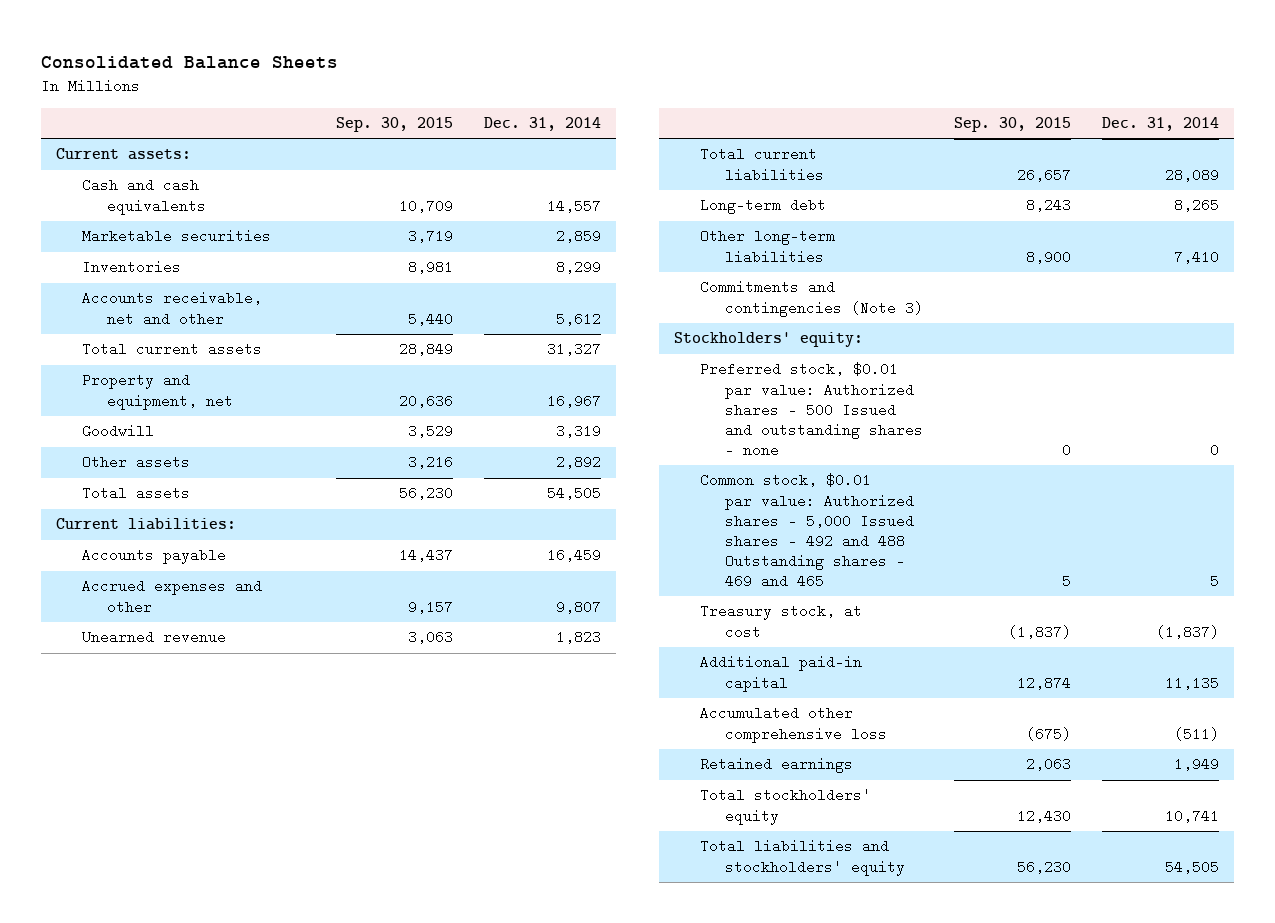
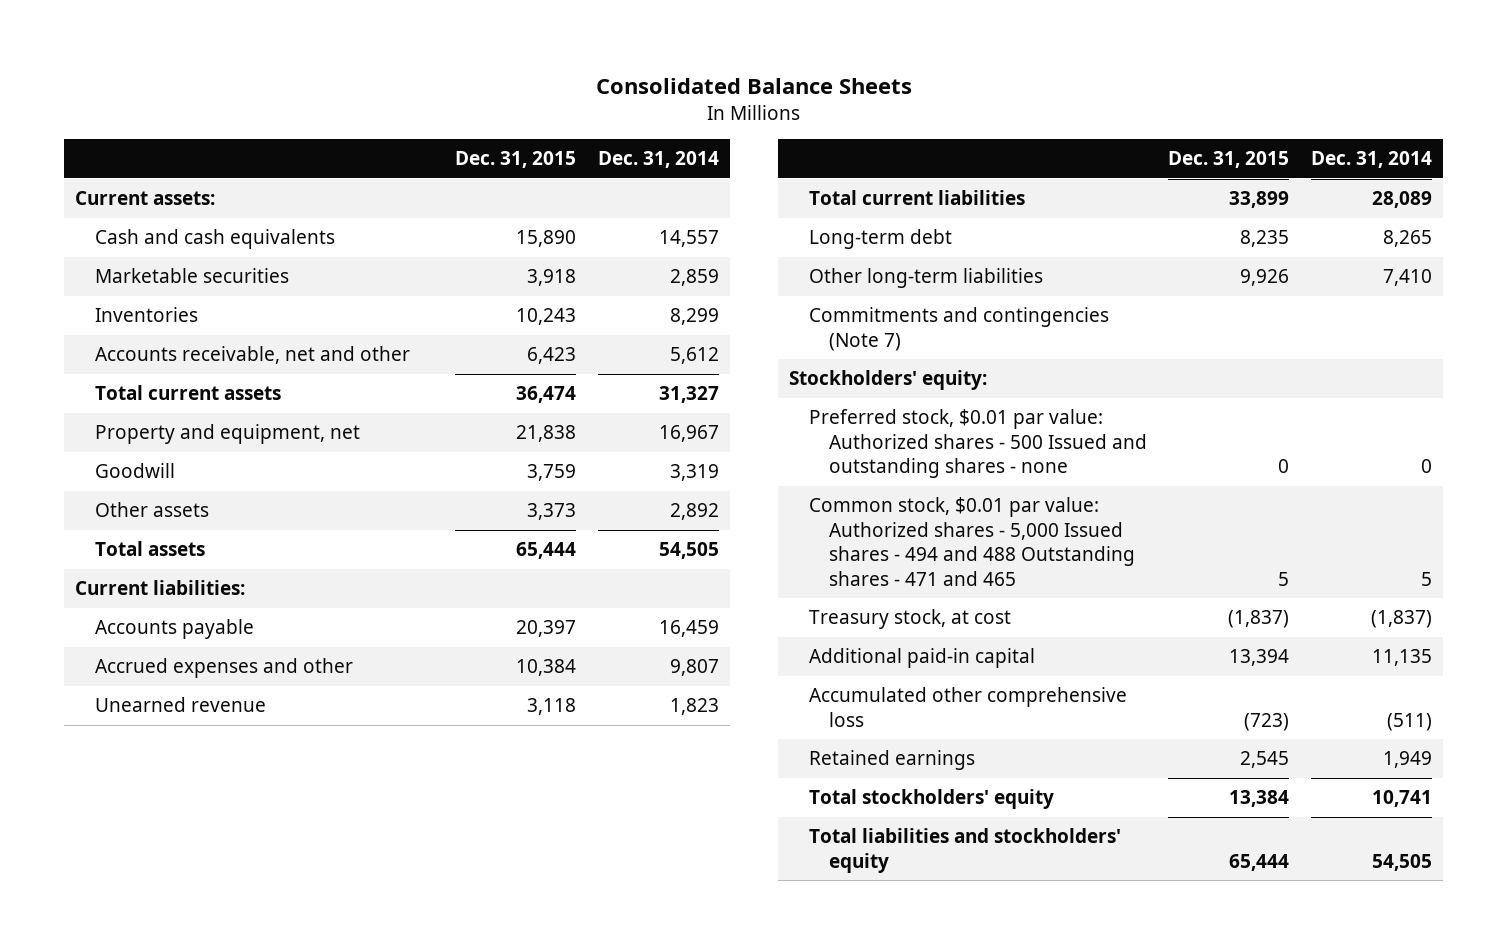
[336,117,454,133] Sep. 30, 2015 -> none
none -> [455,151,577,169] Dec. 31, 2015
[699,280,924,317] Commitments and contingencies (Note 3) -> [808,307,1109,351] Commitments and contingencies (Note 7)
[699,473,915,589] Common stock, $0.01 par value: Authorized shares - 5,000 Issued shares - 492 and 488 Outstanding shares - 469 and 465 -> [808,497,1135,586] Common stock, $0.01 par value: Authorized shares - 5,000 Issued shares - 494 and 488 Outstanding shares - 471 and 465

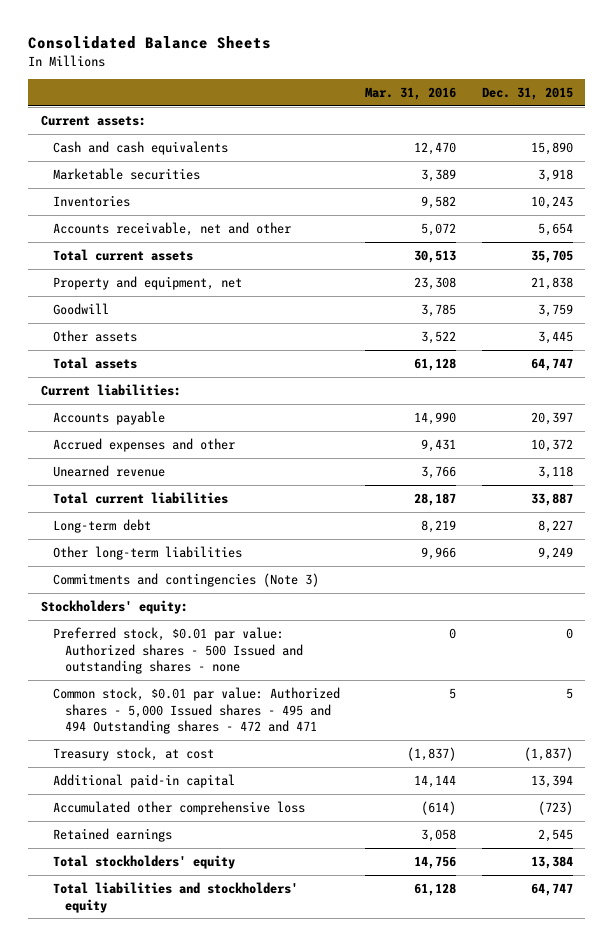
[597,151,719,169] Dec. 31, 2014 -> none
none -> [365,87,457,101] Mar. 31, 2016
[527,347,577,365] 6,423 -> [537,222,573,236] 5,654
[516,386,577,404] 36,474 -> [530,249,573,263] 35,705
[527,503,577,521] 3,373 -> [537,330,573,344] 3,445
[516,542,577,560] 65,444 -> [530,357,573,371] 64,747
[516,659,577,677] 10,384 -> [530,438,573,452] 10,372
[1229,191,1290,209] 33,899 -> [530,492,573,506] 33,887
[1240,230,1290,248] 8,235 -> [537,519,573,533] 8,227
[1240,269,1290,287] 9,926 -> [537,546,573,560] 9,249
[808,307,1109,351] Commitments and contingencies (Note 7) -> [52,572,319,587] Commitments and contingencies (Note 3)
[808,497,1135,586] Common stock, $0.01 par value: Authorized shares - 5,000 Issued shares - 494 and 488 Outstanding shares - 471 and 465 -> [52,686,340,735] Common stock, $0.01 par value: Authorized shares - 5,000 Issued shares - 495 and 494 Outstanding shares - 472 and 471
[1229,853,1290,871] 65,444 -> [530,882,573,896] 64,747

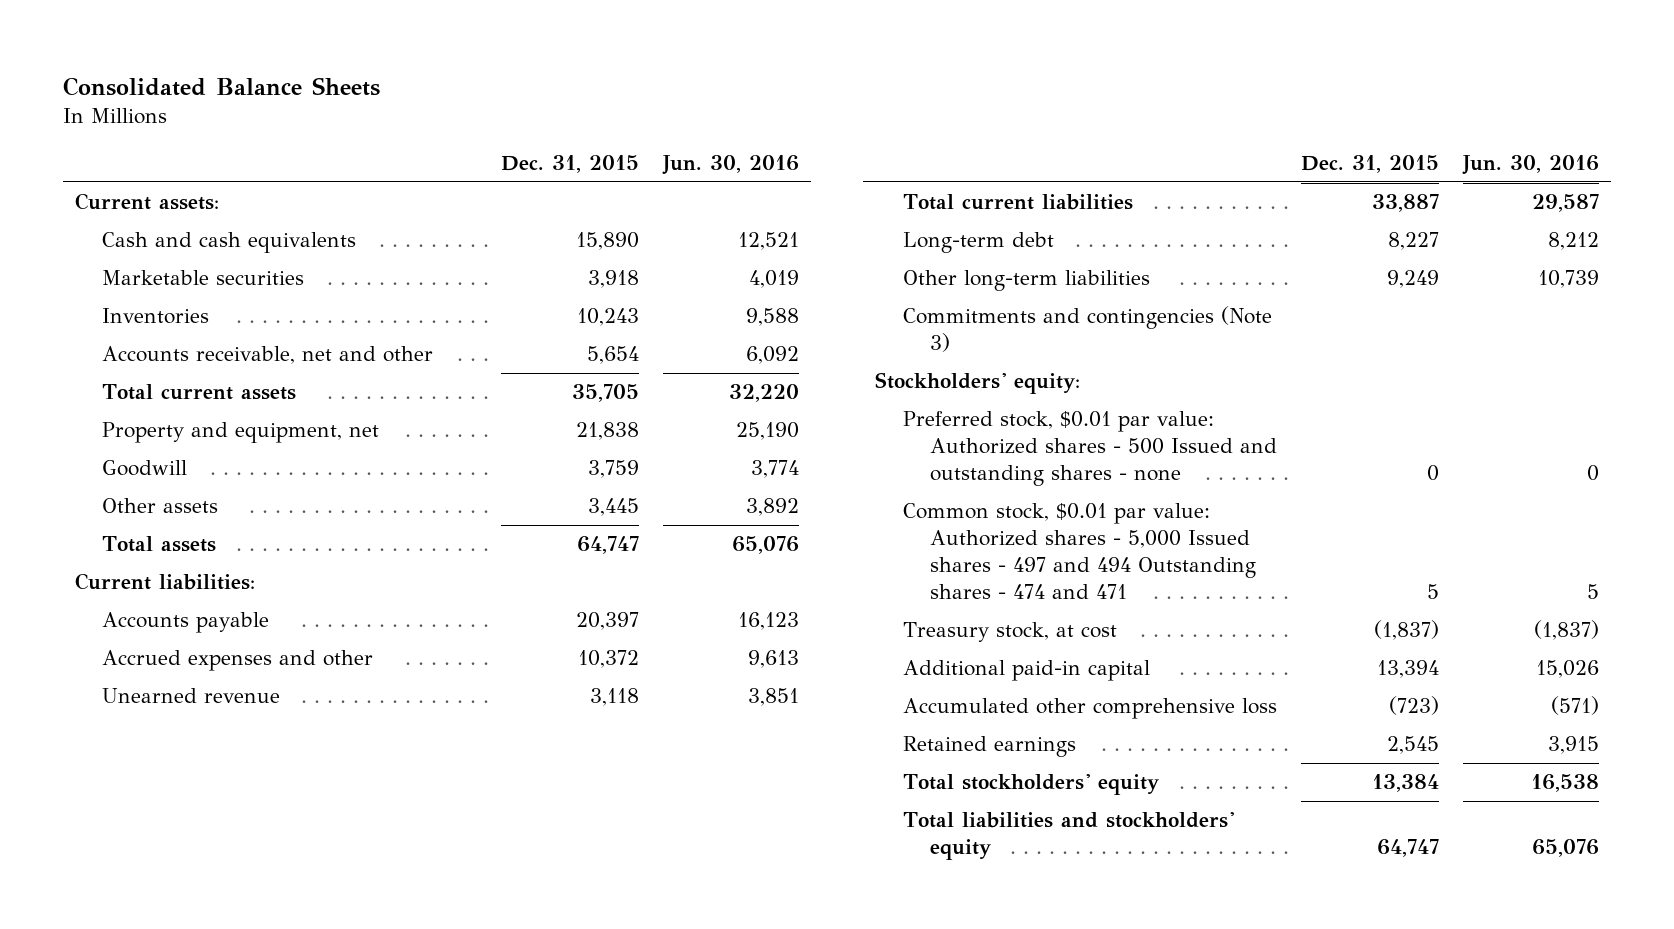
[365,87,457,101] Mar. 31, 2016 -> none
none -> [661,155,799,176] Jun. 30, 2016
[52,686,340,735] Common stock, $0.01 par value: Authorized shares - 5,000 Issued shares - 495 and 494 Outstanding shares - 472 and 471 -> [902,503,1257,599] Common stock, $0.01 par value: Authorized shares - 5,000 Issued shares - 497 and 494 Outstanding shares - 474 and 471

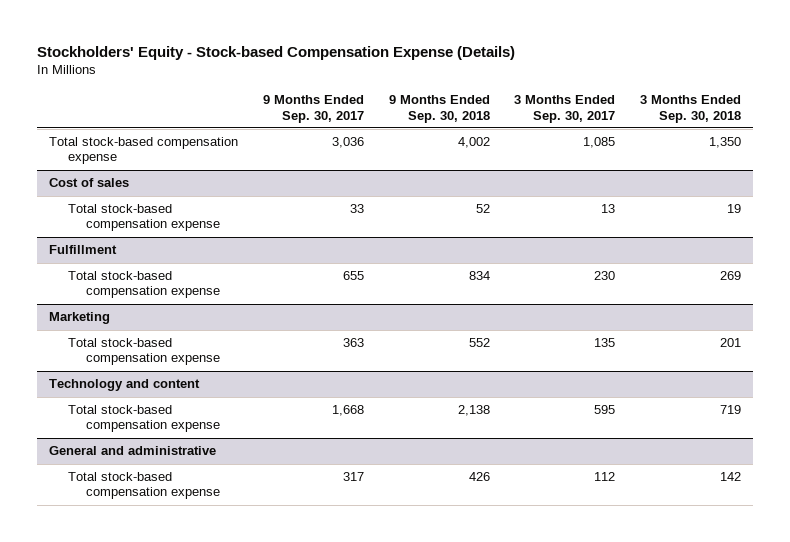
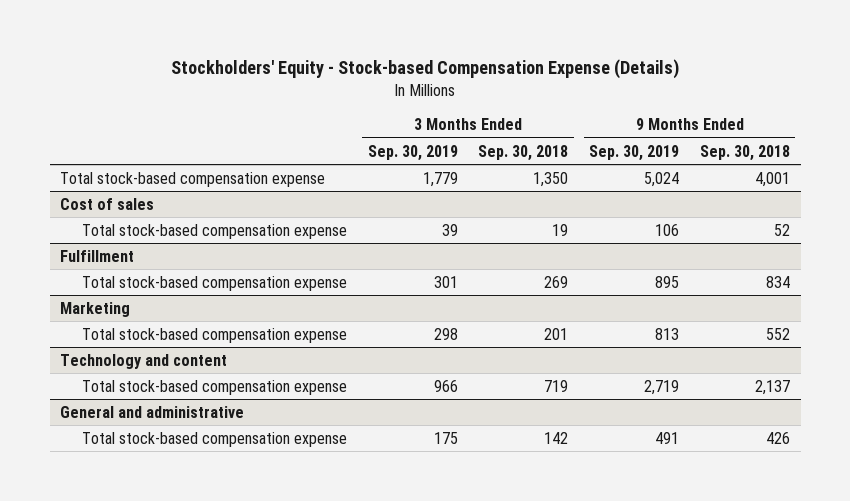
[262,95,364,123] 9 Months Ended Sep. 30, 2017 -> none
[514,95,616,123] 3 Months Ended Sep. 30, 2017 -> none
none -> [367,144,458,161] Sep. 30, 2019
none -> [589,144,680,161] Sep. 30, 2019
[457,137,490,149] 4,002 -> [755,171,791,187] 4,001
[457,405,490,417] 2,138 -> [755,379,791,395] 2,137

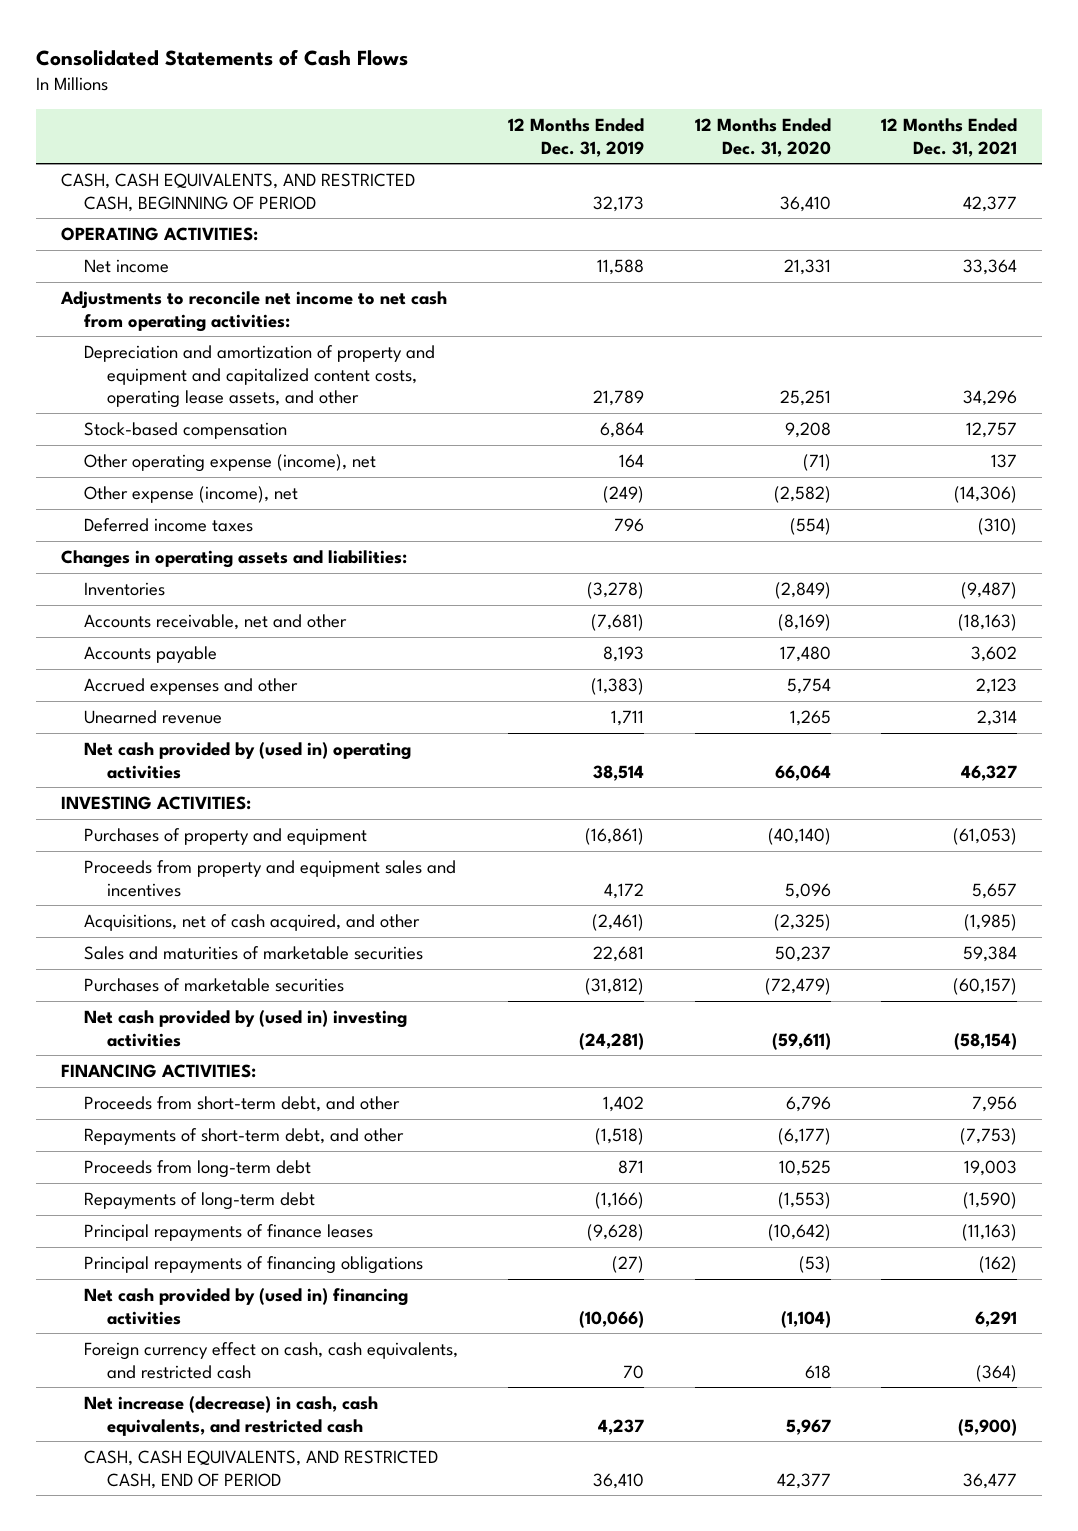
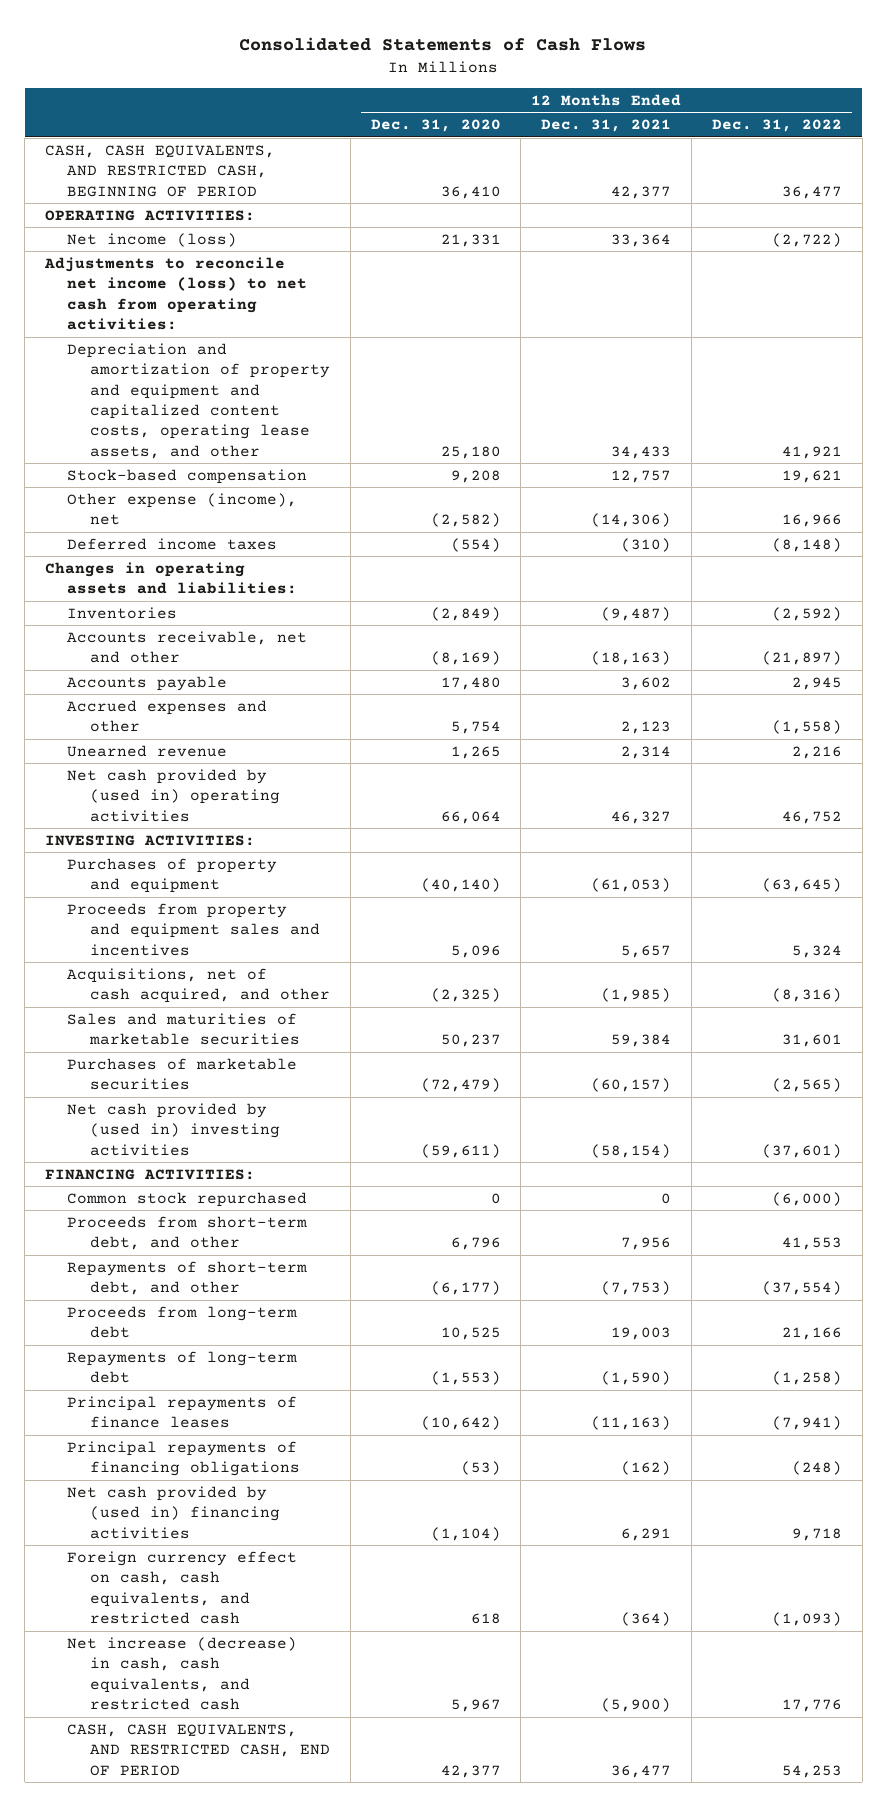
[508,118,645,157] 12 Months Ended Dec. 31, 2019 -> none
none -> [711,119,842,133] Dec. 31, 2022
[84,258,170,273] Net income -> [67,232,238,247] Net income (loss)
[60,290,448,332] Adjustments to reconcile net income to net cash from operating activities: -> [43,256,308,330] Adjustments to reconcile net income (loss) to net cash from operating activities:
[779,390,831,407] 25,251 -> [440,445,501,459] 25,180
[962,390,1017,407] 34,296 -> [611,445,672,459] 34,433
[84,453,377,472] Other operating expense (income), net -> none
none -> [67,1191,308,1207] Common stock repurchased

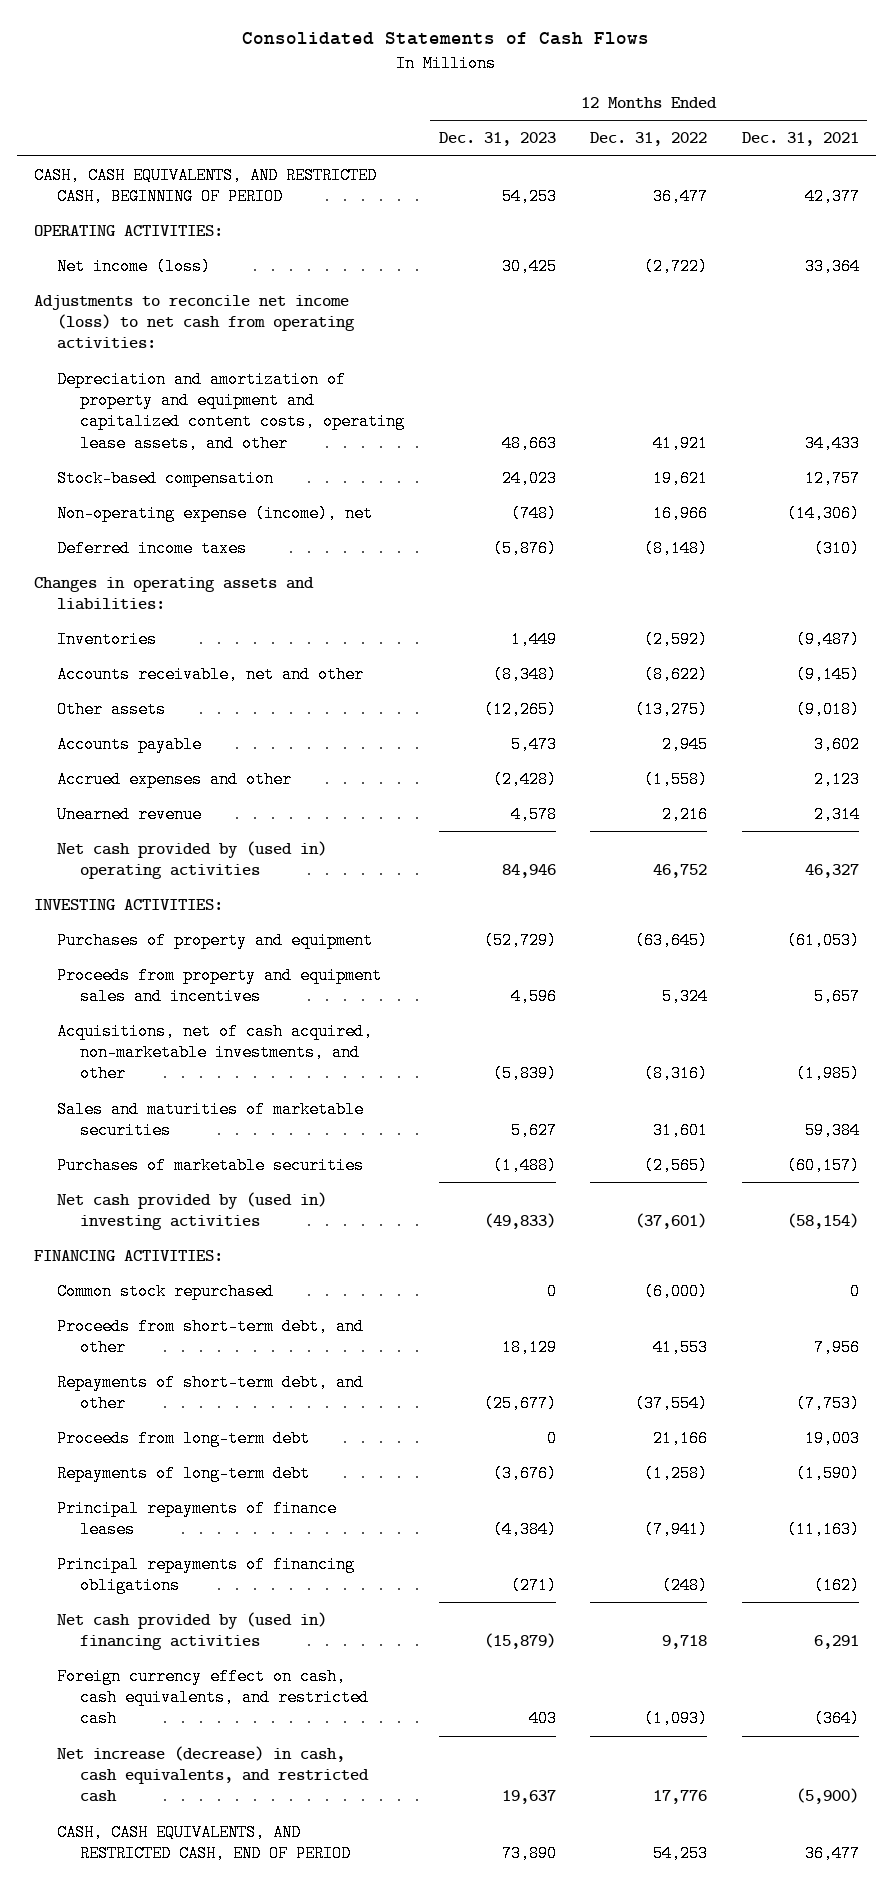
[370,119,501,133] Dec. 31, 2020 -> none
none -> [438,132,556,147] Dec. 31, 2023
[67,492,298,526] Other expense (income), net -> [56,504,373,522] Non-operating expense (income), net
[591,651,672,666] (18,163) -> [795,665,860,683] (9,145)
[761,651,842,666] (21,897) -> [644,665,709,683] (8,622)
none -> [56,700,166,718] Other assets
[67,967,331,1004] Acquisitions, net of cash acquired, and other -> [56,1022,373,1083] Acquisitions, net of cash acquired, non-marketable investments, and other

